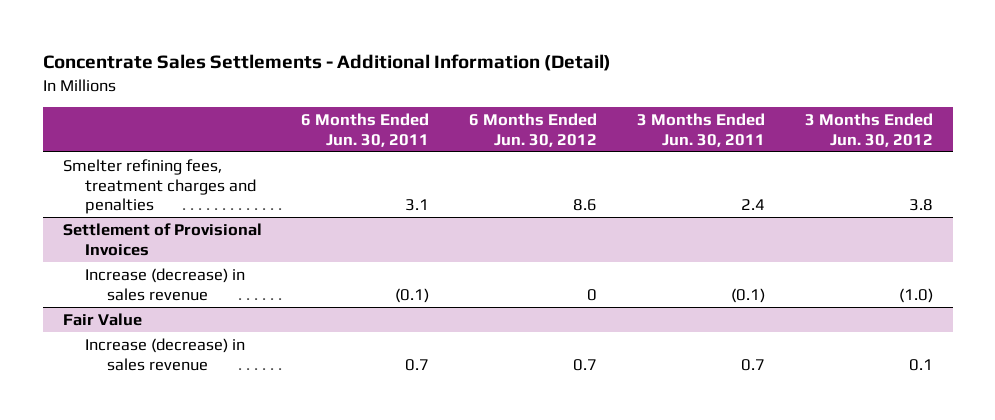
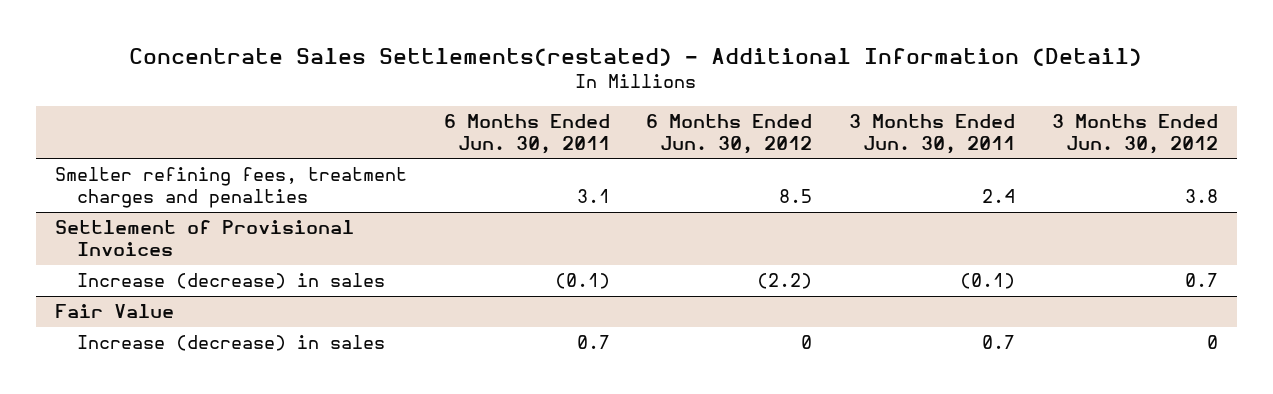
[42,54,611,72] Concentrate Sales Settlements - Additional Information (Detail) -> [129,47,1143,66] Concentrate Sales Settlements(restated) - Additional Information (Detail)
[573,199,598,212] 8.6 -> [779,189,813,204] 8.5
[85,267,246,301] Increase (decrease) in sales revenue -> [77,273,386,290] Increase (decrease) in sales
[587,288,598,301] 0 -> [757,273,813,290] (2.2)
[898,287,933,303] (1.0) -> [1185,273,1219,288] 0.7
[85,337,246,371] Increase (decrease) in sales revenue -> [77,335,386,352] Increase (decrease) in sales
[573,358,598,371] 0.7 -> [801,335,813,350] 0
[908,358,933,371] 0.1 -> [1207,335,1219,350] 0

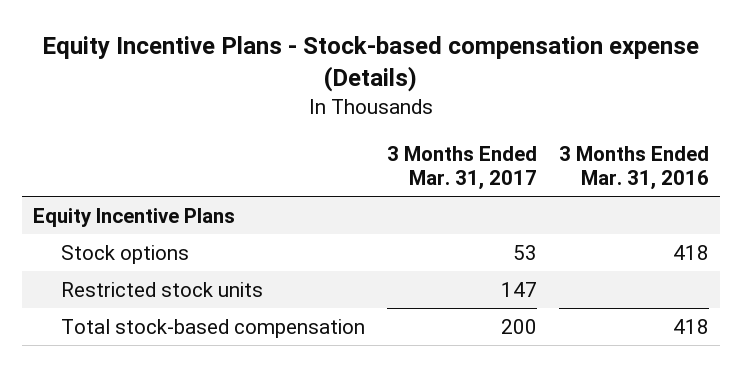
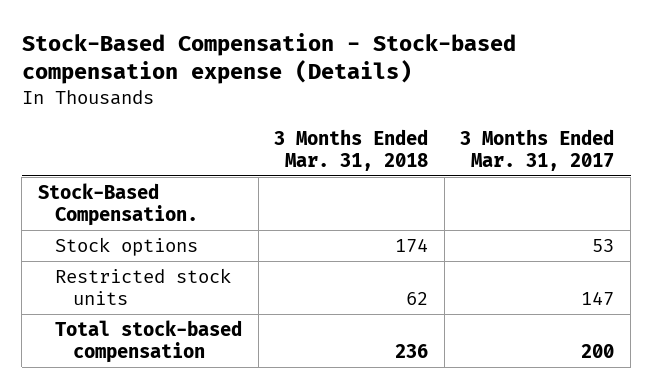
[41,35,699,93] Equity Incentive Plans - Stock-based compensation expense (Details) -> [21,32,516,85] Stock-Based Compensation - Stock-based compensation expense (Details)
[558,145,709,191] 3 Months Ended Mar. 31, 2016 -> none
none -> [274,128,429,171] 3 Months Ended Mar. 31, 2018
[32,207,235,227] Equity Incentive Plans -> [37,182,199,227] Stock-Based Compensation.

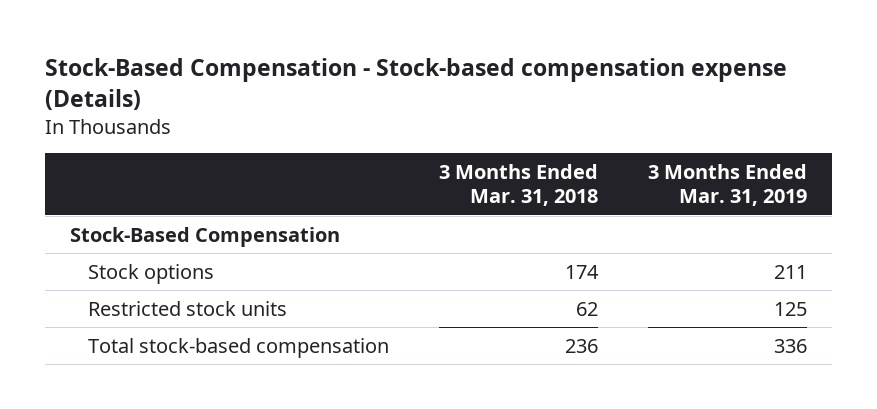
[460,128,615,171] 3 Months Ended Mar. 31, 2017 -> none
none -> [647,164,807,207] 3 Months Ended Mar. 31, 2019
[37,182,199,227] Stock-Based Compensation. -> [70,226,341,247] Stock-Based Compensation

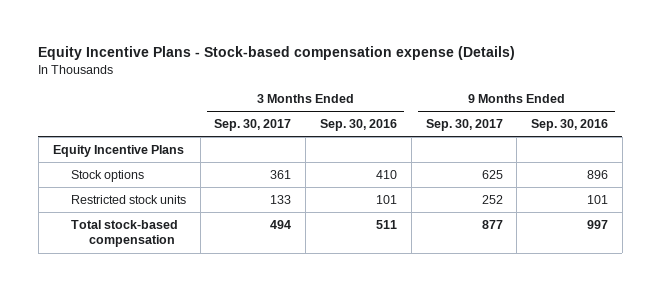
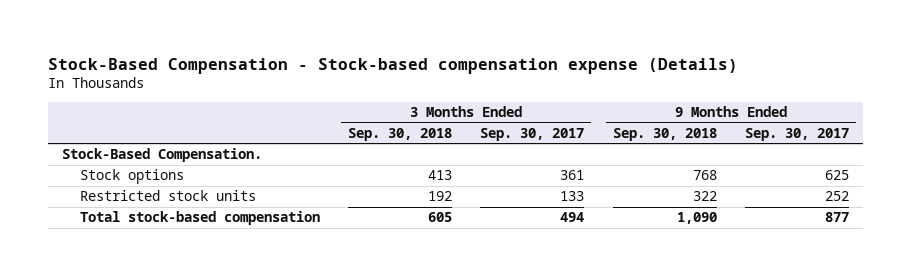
[38,46,516,61] Equity Incentive Plans - Stock-based compensation expense (Details) -> [48,57,739,74] Stock-Based Compensation - Stock-based compensation expense (Details)
[319,118,397,131] Sep. 30, 2016 -> none
[531,118,609,131] Sep. 30, 2016 -> none
none -> [348,127,453,141] Sep. 30, 2018
none -> [612,127,717,141] Sep. 30, 2018
[52,144,184,157] Equity Incentive Plans -> [62,148,263,163] Stock-Based Compensation.

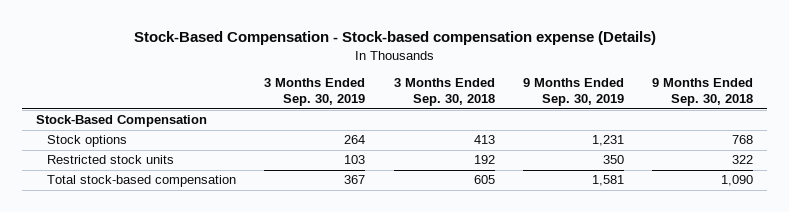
[480,127,585,141] Sep. 30, 2017 -> none
[745,127,850,141] Sep. 30, 2017 -> none
none -> [264,78,366,107] 3 Months Ended Sep. 30, 2019
none -> [523,78,625,107] 9 Months Ended Sep. 30, 2019
[62,148,263,163] Stock-Based Compensation. -> [36,115,208,128] Stock-Based Compensation

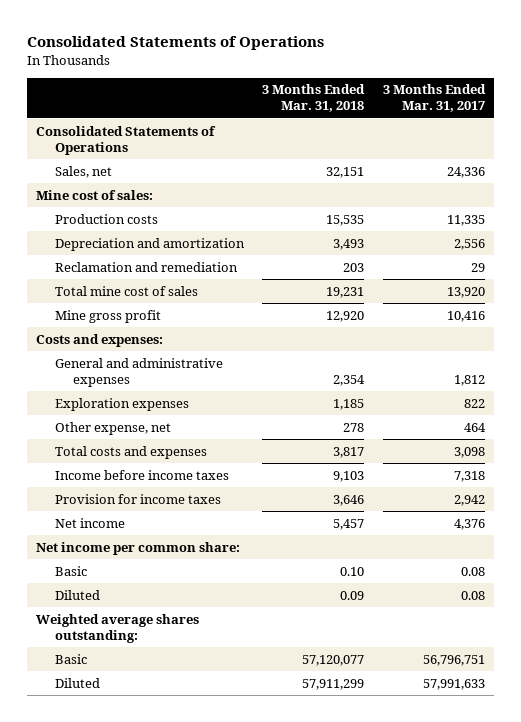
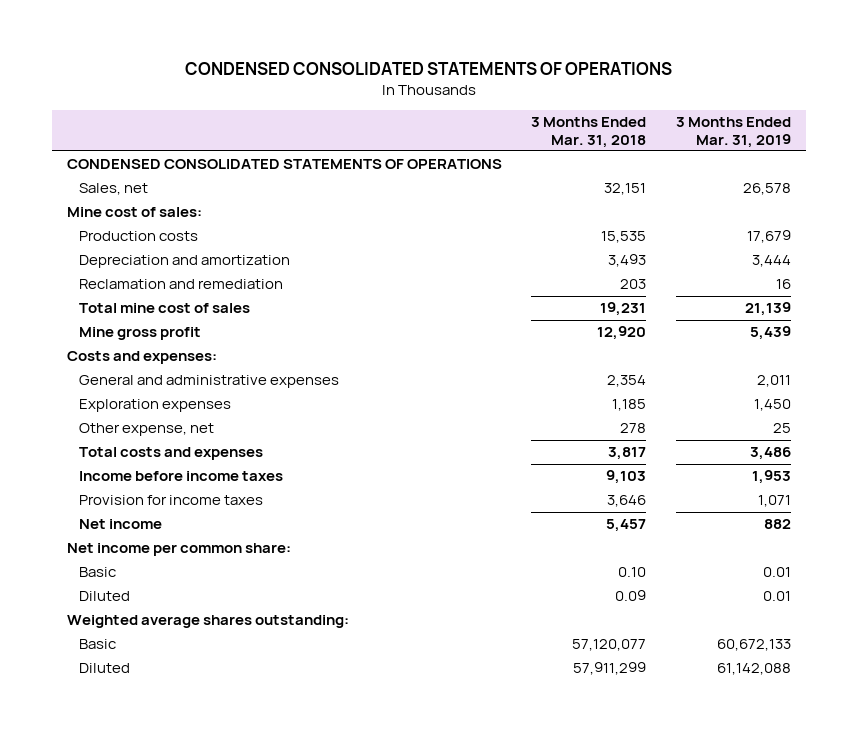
[27,36,325,51] Consolidated Statements of Operations -> [184,61,672,75] CONDENSED CONSOLIDATED STATEMENTS OF OPERATIONS
[382,84,486,113] 3 Months Ended Mar. 31, 2017 -> none
none -> [676,117,792,148] 3 Months Ended Mar. 31, 2019
[36,125,217,155] Consolidated Statements of Operations -> [66,159,502,170] CONDENSED CONSOLIDATED STATEMENTS OF OPERATIONS

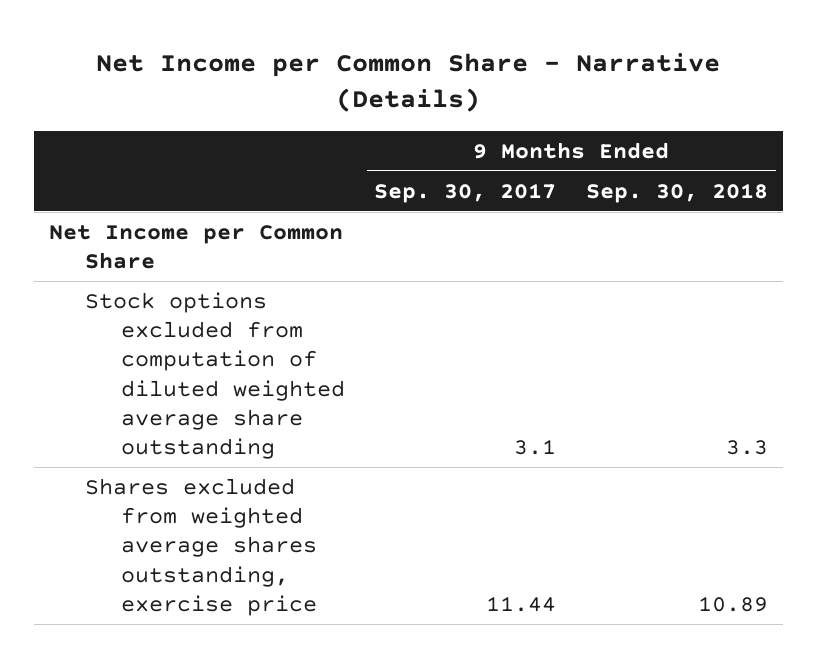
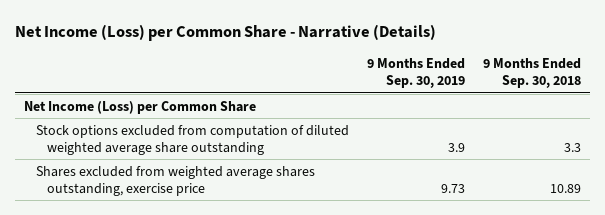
[96,52,721,113] Net Income per Common Share - Narrative (Details) -> [15,24,437,42] Net Income (Loss) per Common Share - Narrative (Details)
[374,182,557,203] Sep. 30, 2017 -> none
none -> [366,58,465,89] 9 Months Ended Sep. 30, 2019
[48,225,343,270] Net Income per Common Share -> [24,100,257,114] Net Income (Loss) per Common Share

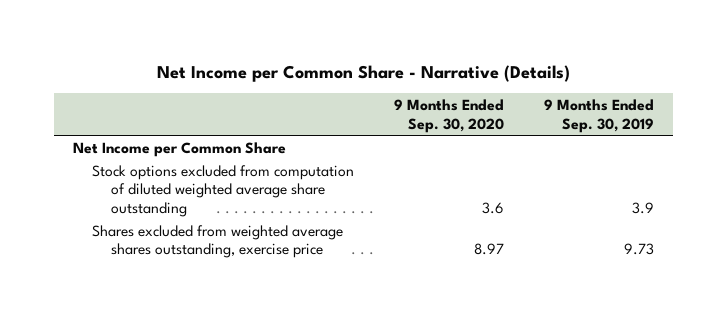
[15,24,437,42] Net Income (Loss) per Common Share - Narrative (Details) -> [156,64,570,82] Net Income per Common Share - Narrative (Details)
[482,58,581,89] 9 Months Ended Sep. 30, 2018 -> none
none -> [394,99,505,133] 9 Months Ended Sep. 30, 2020
[24,100,257,114] Net Income (Loss) per Common Share -> [73,141,287,157] Net Income per Common Share

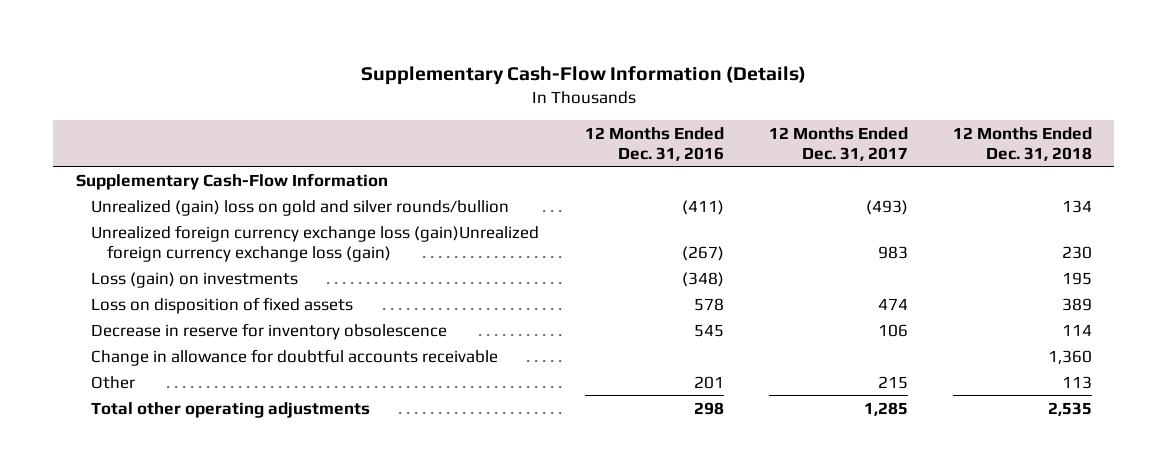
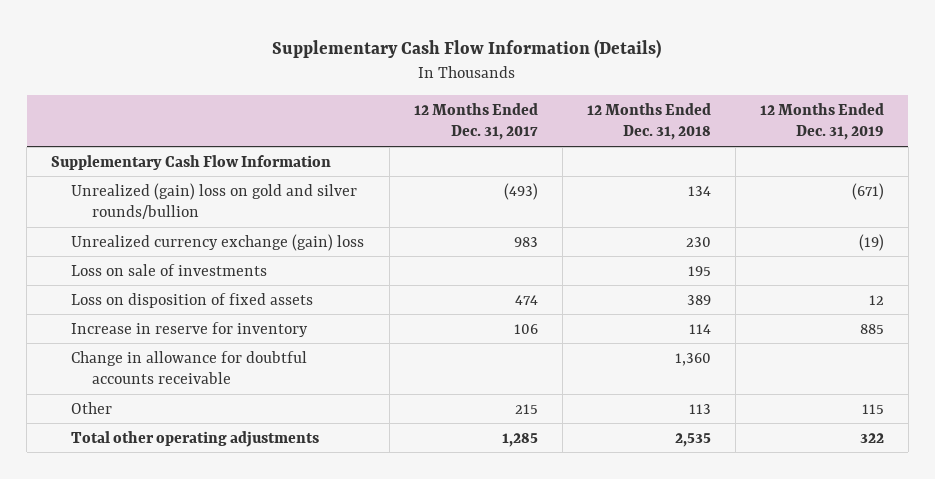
[360,65,806,85] Supplementary Cash-Flow Information (Details) -> [272,38,662,58] Supplementary Cash Flow Information (Details)
[584,126,724,161] 12 Months Ended Dec. 31, 2016 -> none
none -> [759,103,884,141] 12 Months Ended Dec. 31, 2019
[75,172,388,190] Supplementary Cash-Flow Information -> [51,154,332,170] Supplementary Cash Flow Information
[91,224,540,262] Unrealized foreign currency exchange loss (gain)Unrealized foreign currency exchange loss (gain) -> [71,233,365,251] Unrealized currency exchange (gain) loss
[91,271,299,288] Loss (gain) on investments -> [71,263,268,276] Loss on sale of investments
[91,322,448,340] Decrease in reserve for inventory obsolescence -> [71,321,309,337] Increase in reserve for inventory

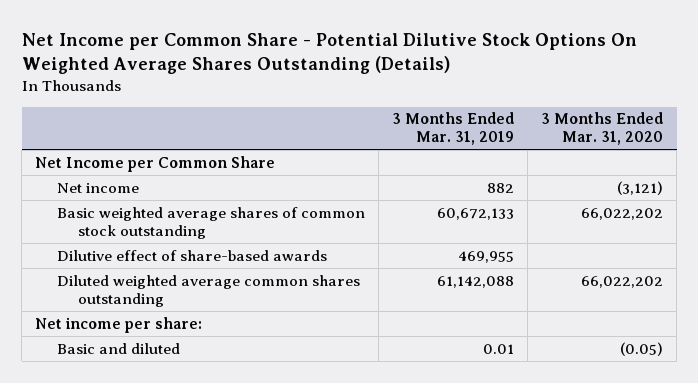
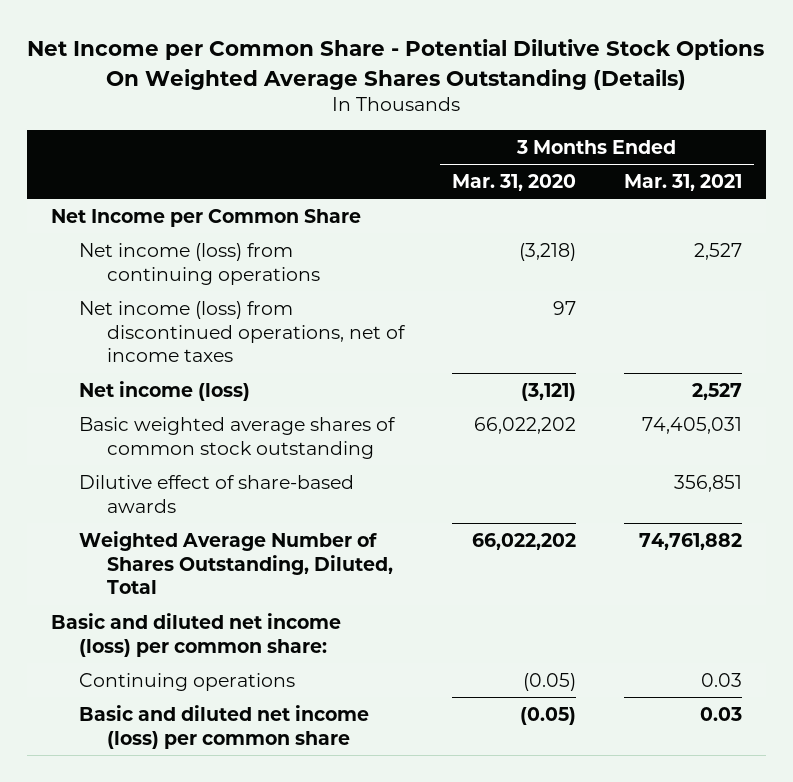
[391,112,514,146] 3 Months Ended Mar. 31, 2019 -> none
none -> [623,173,742,191] Mar. 31, 2021
none -> [78,242,320,285] Net income (loss) from continuing operations
none -> [78,300,406,363] Net income (loss) from discontinued operations, net of income taxes
[56,182,139,193] Net income -> [78,380,250,401] Net income (loss)
[56,274,360,307] Diluted weighted average common shares outstanding -> [78,530,393,595] Weighted Average Number of Shares Outstanding, Diluted, Total
[35,316,203,333] Net income per share: -> [50,612,341,657] Basic and diluted net income (loss) per common share:
none -> [78,672,295,691] Continuing operations
[56,342,180,354] Basic and diluted -> [78,704,369,749] Basic and diluted net income (loss) per common share

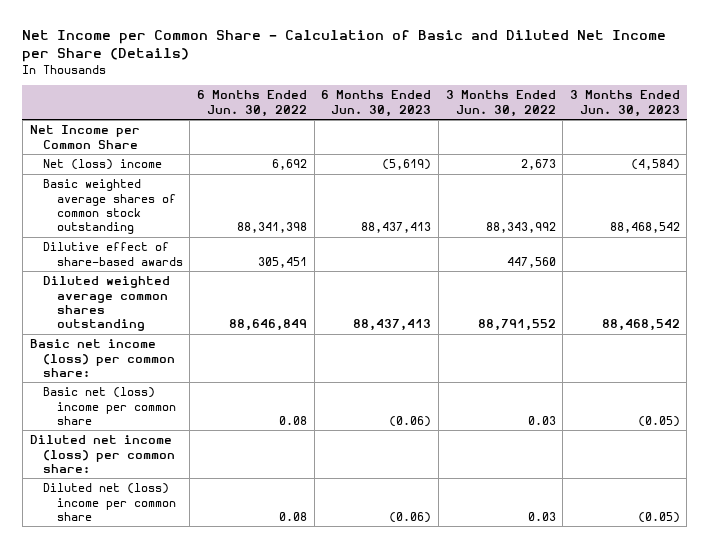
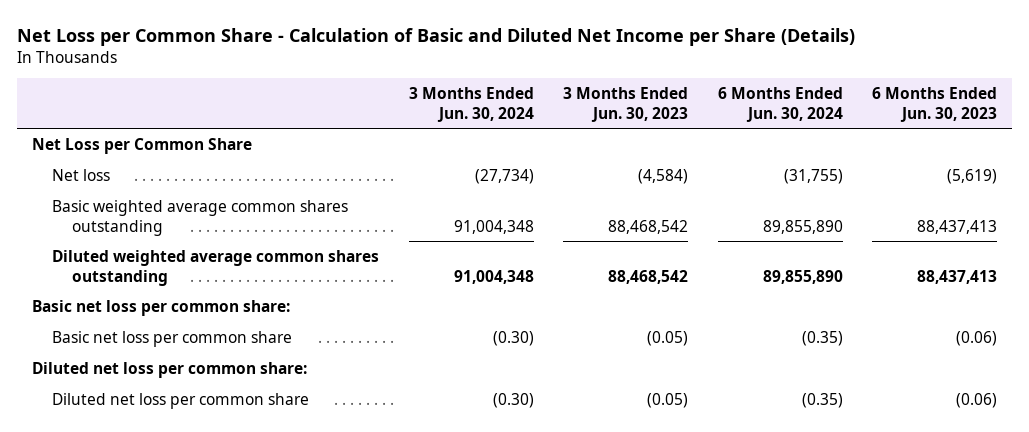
[22,30,667,63] Net Income per Common Share - Calculation of Basic and Diluted Net Income per Share (Details) -> [17,27,856,46] Net Loss per Common Share - Calculation of Basic and Diluted Net Income per Share (Details)
[197,90,308,117] 6 Months Ended Jun. 30, 2022 -> none
[445,90,556,117] 3 Months Ended Jun. 30, 2022 -> none
none -> [408,86,534,122] 3 Months Ended Jun. 30, 2024
none -> [717,86,843,122] 6 Months Ended Jun. 30, 2024
[43,242,183,266] Dilutive effect of share-based awards -> none
[29,125,140,149] Net Income per Common Share -> [32,137,253,154] Net Loss per Common Share
[43,159,163,171] Net (loss) income -> [52,168,111,181] Net loss
[43,179,176,235] Basic weighted average shares of common stock outstanding -> [52,199,349,236] Basic weighted average common shares outstanding
[29,339,176,377] Basic net income (loss) per common share: -> [32,299,291,316] Basic net loss per common share:
[43,387,176,425] Basic net (loss) income per common share -> [52,330,293,347] Basic net loss per common share
[29,435,176,473] Diluted net income (loss) per common share: -> [32,361,308,378] Diluted net loss per common share:
[43,483,176,521] Diluted net (loss) income per common share -> [52,392,310,409] Diluted net loss per common share

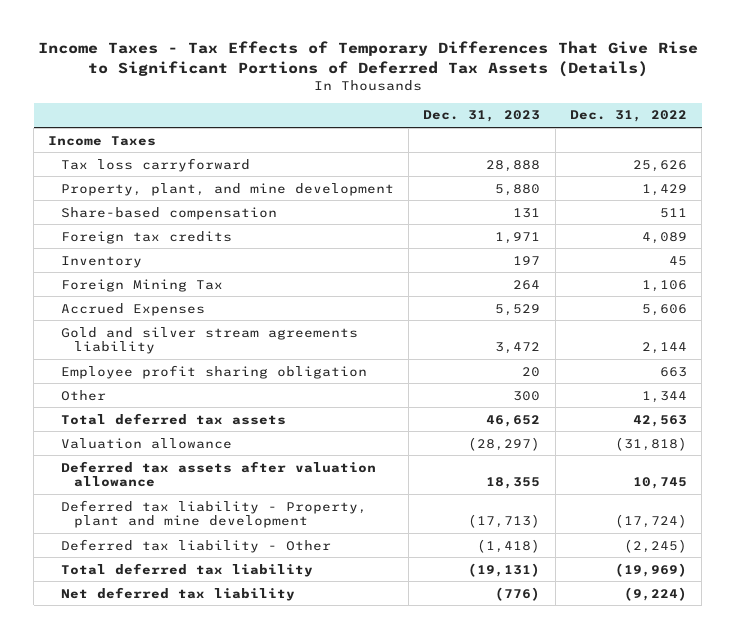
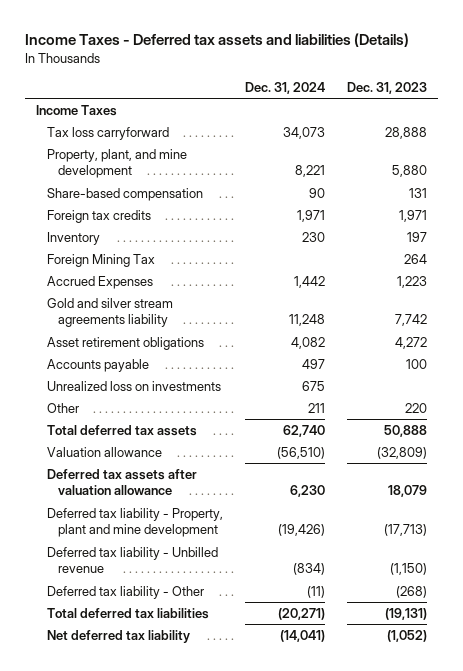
[37,41,698,78] Income Taxes - Tax Effects of Temporary Differences That Give Rise to Significant Portions of Deferred Tax Assets (Details) -> [24,32,409,47] Income Taxes - Deferred tax assets and liabilities (Details)
[569,110,687,123] Dec. 31, 2022 -> none
none -> [244,81,325,94] Dec. 31, 2024
[60,364,367,379] Employee profit sharing obligation -> none
[495,303,541,316] 5,529 -> [396,276,427,289] 1,223
[495,342,541,355] 3,472 -> [394,314,427,327] 7,742
none -> [46,337,204,351] Asset retirement obligations
none -> [46,359,149,373] Accounts payable
none -> [46,381,221,392] Unrealized loss on investments
[513,390,541,401] 300 -> [404,403,427,414] 220
[486,414,541,427] 46,652 -> [383,425,427,438] 50,888
[468,436,541,451] (28,297) -> [376,447,427,460] (32,809)
[486,477,541,490] 18,355 -> [387,485,427,498] 18,079
none -> [46,547,218,574] Deferred tax liability - Unbilled revenue
[477,538,541,553] (1,418) -> [395,586,427,599] (268)
[60,562,313,577] Total deferred tax liability -> [46,608,209,620] Total deferred tax liabilities
[495,586,541,601] (776) -> [386,630,427,643] (1,052)

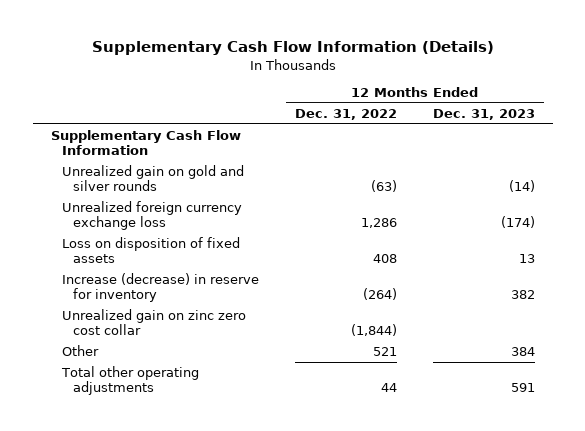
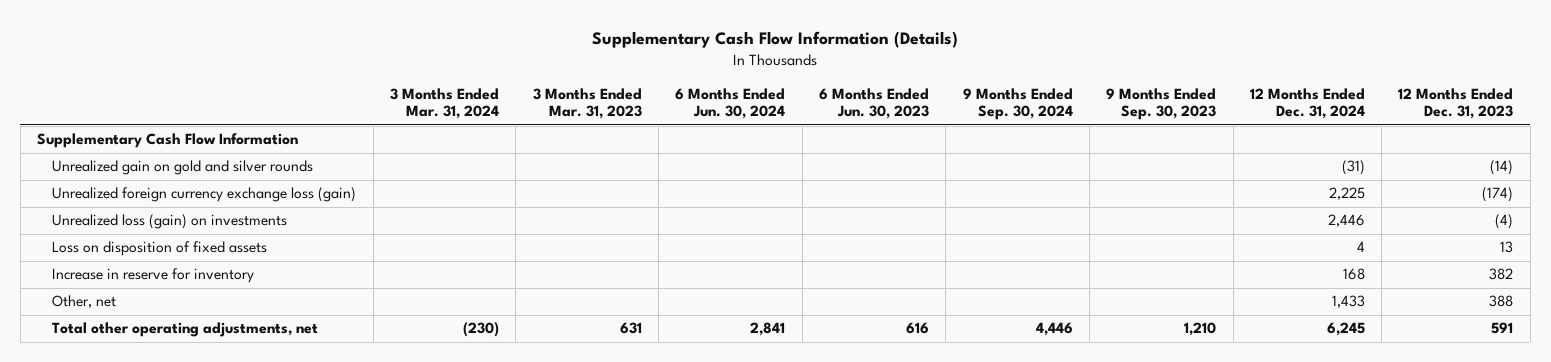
[294,108,397,120] Dec. 31, 2022 -> none
none -> [390,87,500,120] 3 Months Ended Mar. 31, 2024
none -> [532,87,642,120] 3 Months Ended Mar. 31, 2023
none -> [675,87,786,120] 6 Months Ended Jun. 30, 2024
none -> [818,87,929,120] 6 Months Ended Jun. 30, 2023
none -> [962,87,1073,121] 9 Months Ended Sep. 30, 2024
none -> [1106,87,1217,121] 9 Months Ended Sep. 30, 2023
none -> [1249,87,1365,120] 12 Months Ended Dec. 31, 2024
[61,200,242,231] Unrealized foreign currency exchange loss -> [52,187,357,203] Unrealized foreign currency exchange loss (gain)
none -> [52,214,288,230] Unrealized loss (gain) on investments
[61,308,246,336] Unrealized gain on zinc zero cost collar -> none
[61,272,259,303] Increase (decrease) in reserve for inventory -> [52,268,255,284] Increase in reserve for inventory
[61,344,99,356] Other -> [52,295,117,309] Other, net
[510,346,535,356] 384 -> [1489,295,1514,308] 388
[60,365,199,396] Total other operating adjustments -> [52,322,319,338] Total other operating adjustments, net

